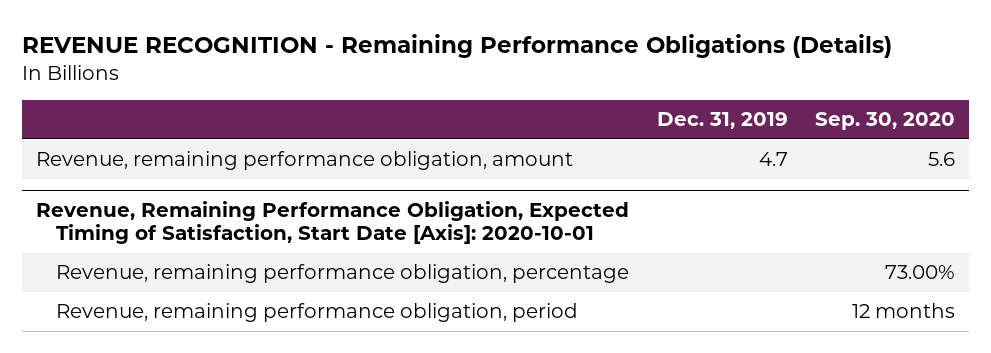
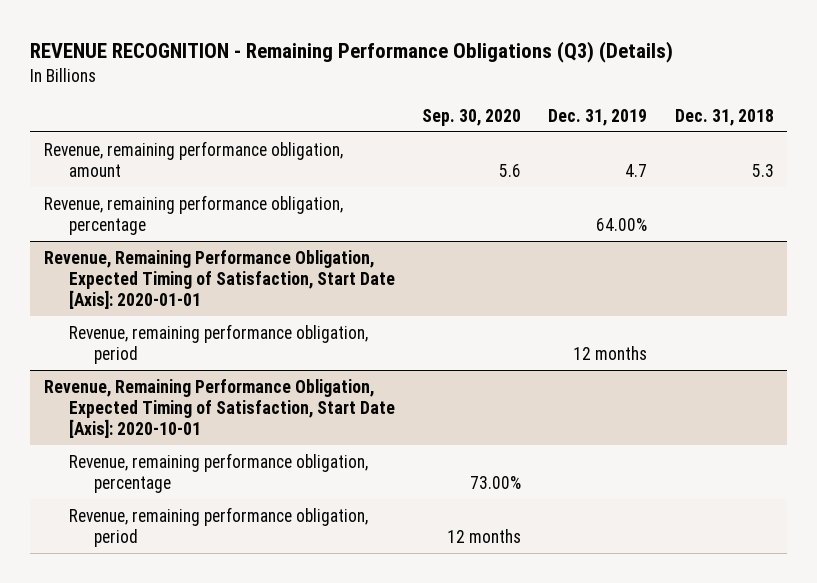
[22,34,893,59] REVENUE RECOGNITION - Remaining Performance Obligations (Details) -> [30,40,674,63] REVENUE RECOGNITION - Remaining Performance Obligations (Q3) (Details)
none -> [674,108,774,126] Dec. 31, 2018
none -> [43,194,343,235] Revenue, remaining performance obligation, percentage
none -> [43,249,395,310] Revenue, Remaining Performance Obligation, Expected Timing of Satisfaction, Start Date [Axis]: 2020-01-01
none -> [68,323,368,364] Revenue, remaining performance obligation, period

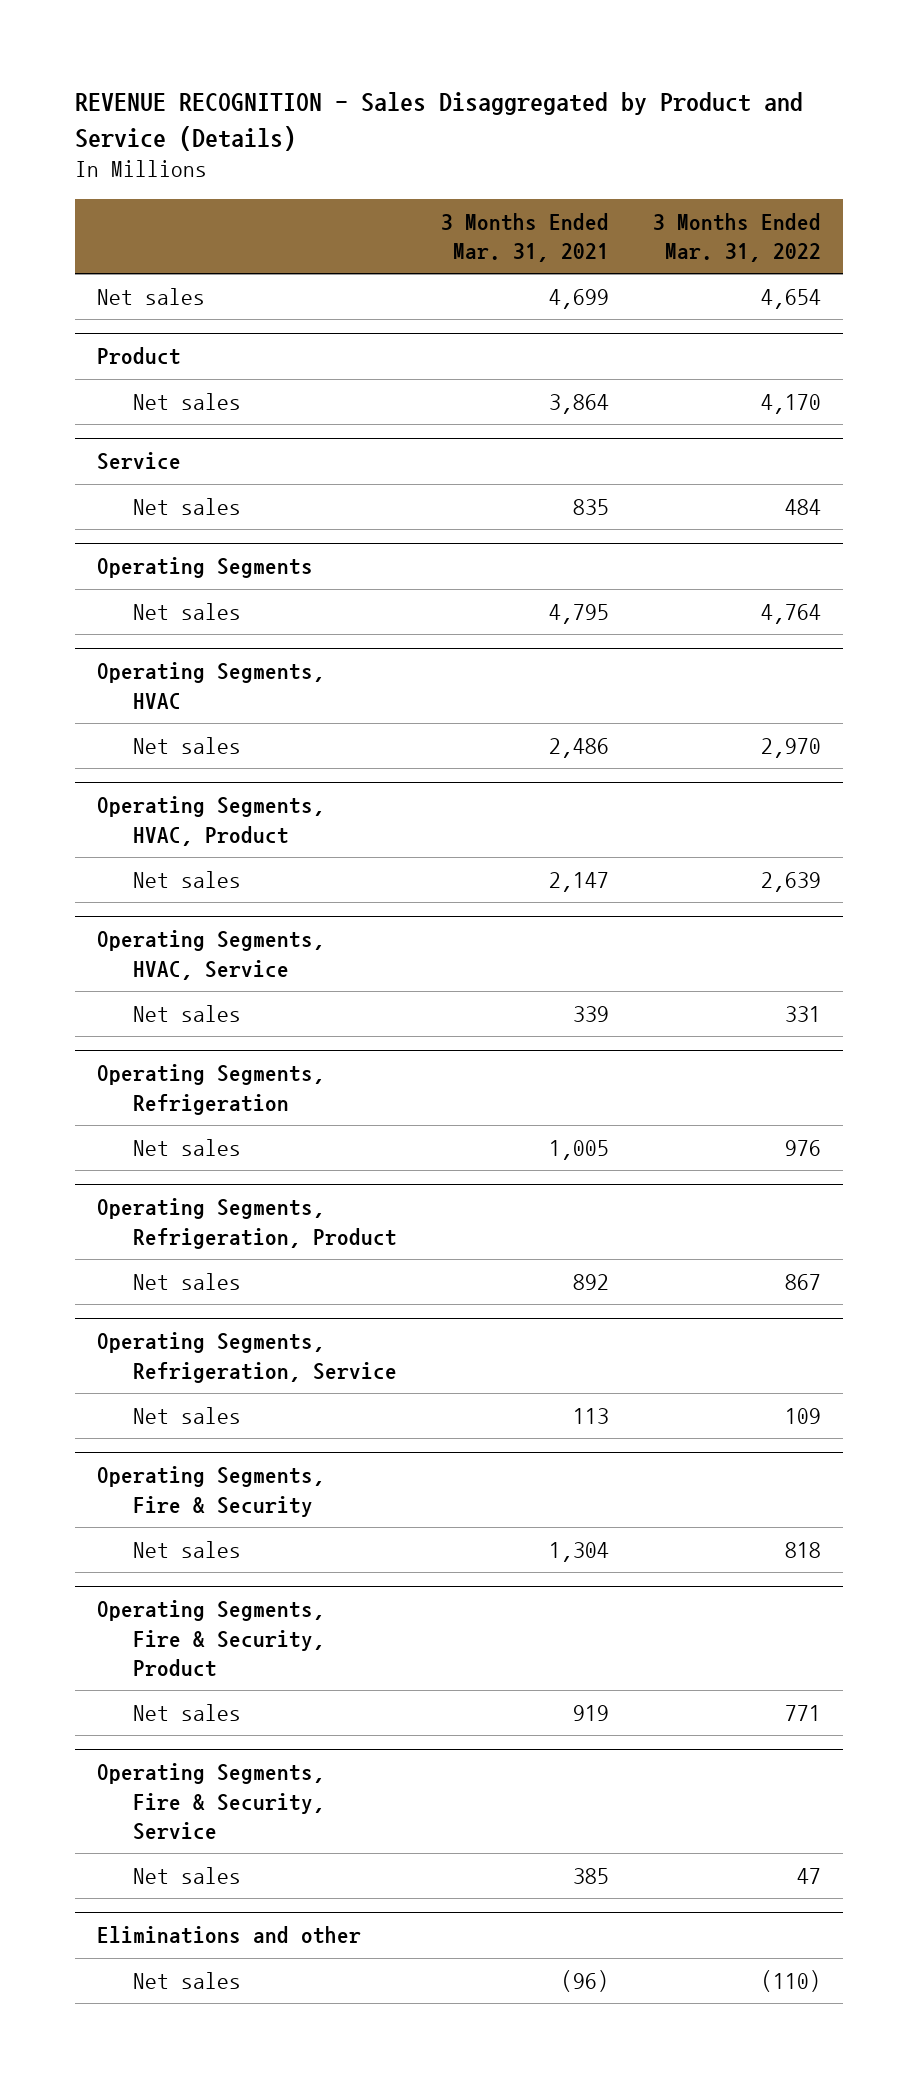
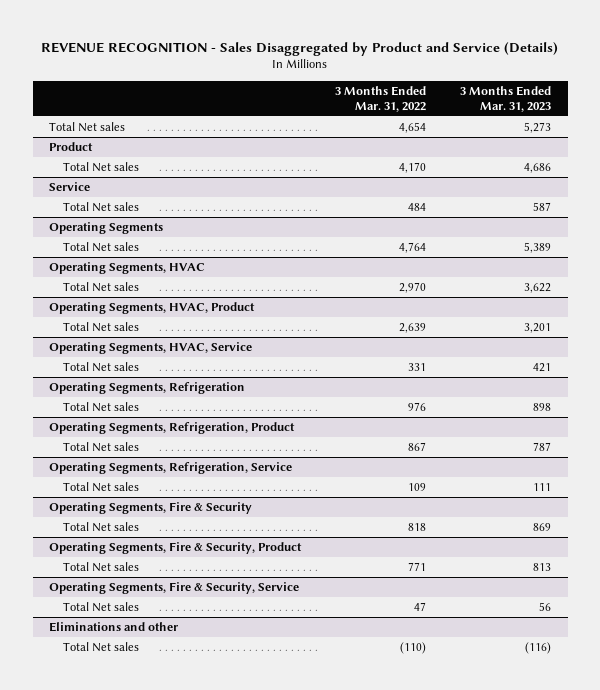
[440,212,609,263] 3 Months Ended Mar. 31, 2021 -> none
none -> [459,85,551,112] 3 Months Ended Mar. 31, 2023
[97,287,206,305] Net sales -> [49,121,126,132] Total Net sales
[132,392,241,410] Net sales -> [63,161,140,172] Total Net sales
[132,497,241,515] Net sales -> [63,201,140,212] Total Net sales
[132,602,241,620] Net sales -> [63,241,140,252] Total Net sales
[132,736,241,754] Net sales -> [63,281,140,292] Total Net sales
[132,870,241,888] Net sales -> [63,321,140,332] Total Net sales
[132,1004,241,1022] Net sales -> [63,361,140,372] Total Net sales
[132,1138,241,1156] Net sales -> [63,401,140,412] Total Net sales
[132,1272,241,1290] Net sales -> [63,441,140,452] Total Net sales
[132,1406,241,1424] Net sales -> [63,481,140,492] Total Net sales
[132,1540,241,1558] Net sales -> [63,521,140,532] Total Net sales
[132,1703,241,1721] Net sales -> [63,561,140,572] Total Net sales
[132,1866,241,1884] Net sales -> [63,601,140,612] Total Net sales
[132,1971,241,1989] Net sales -> [63,641,140,652] Total Net sales

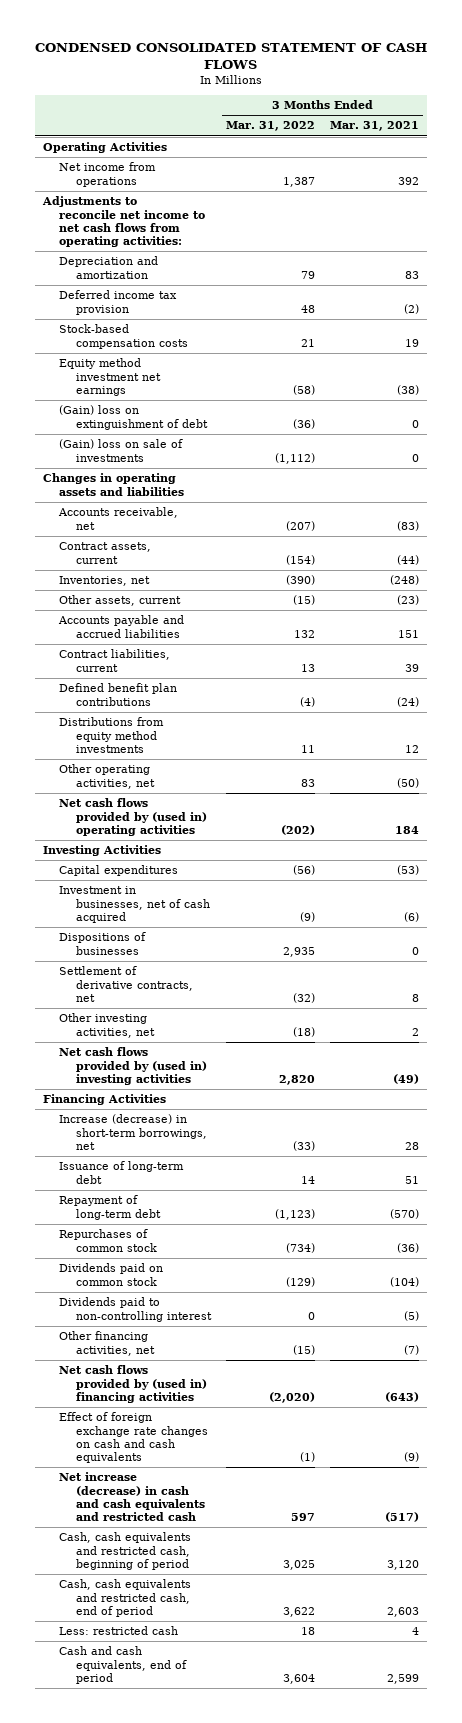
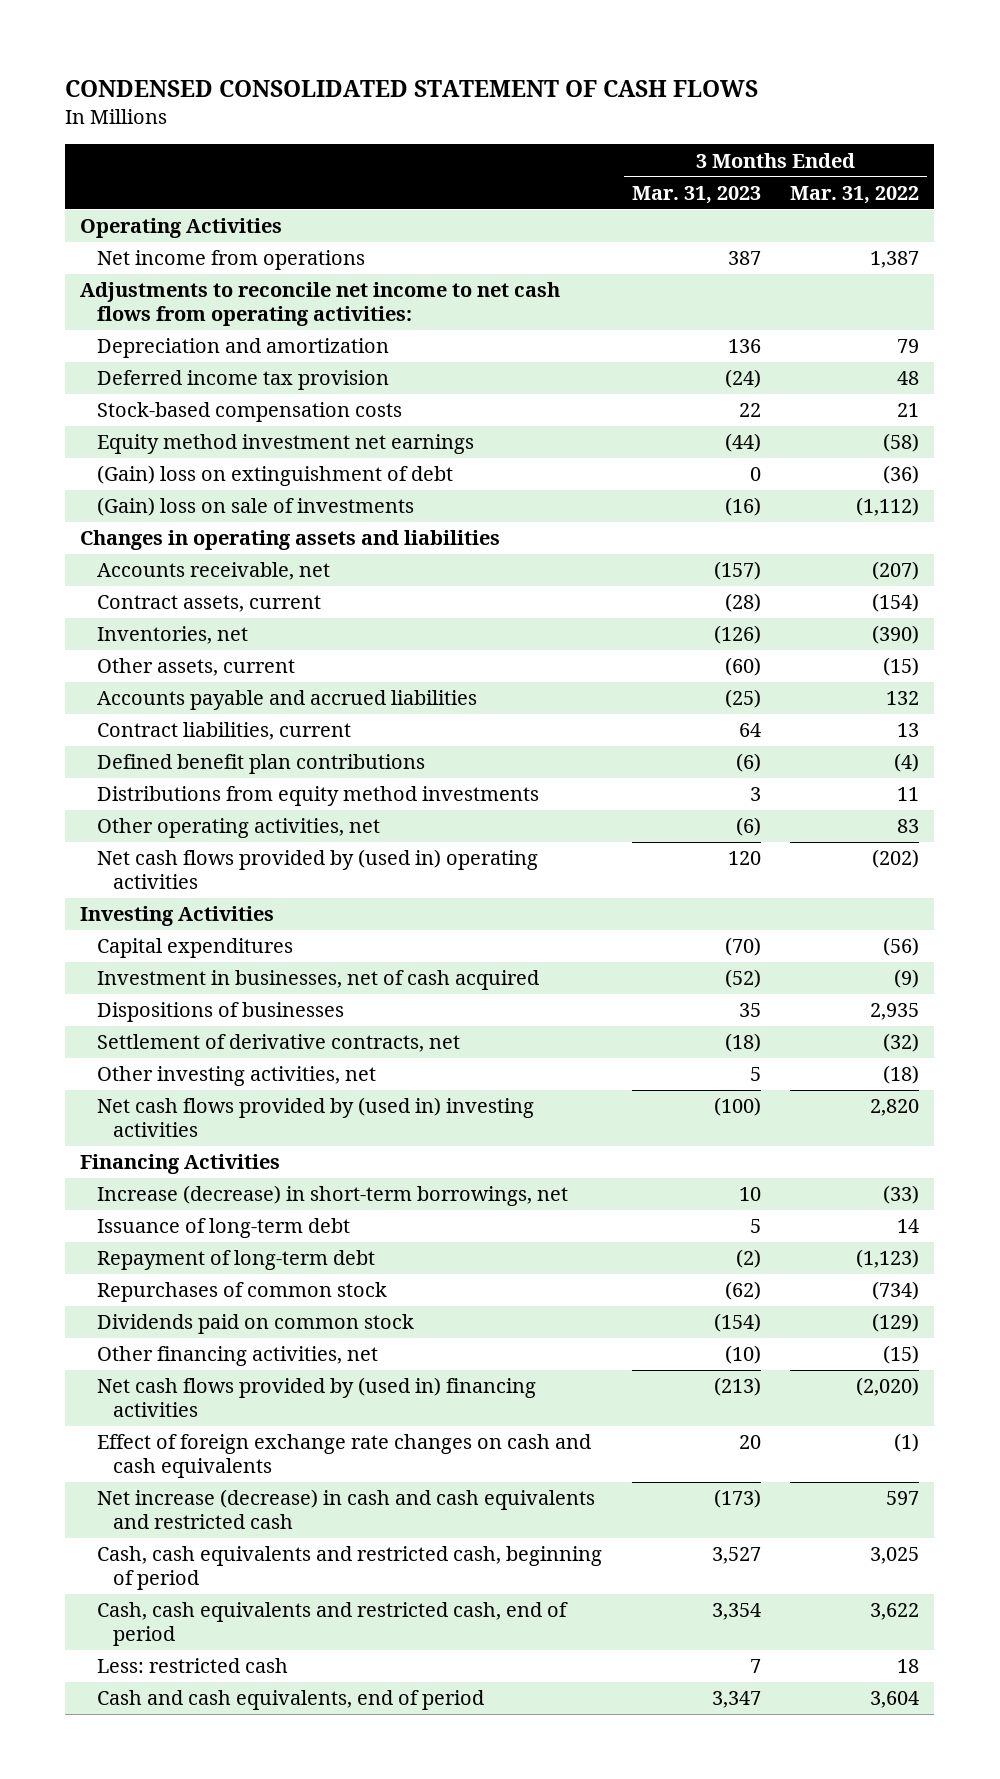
[330,121,420,132] Mar. 31, 2021 -> none
none -> [631,185,761,204] Mar. 31, 2023
[59,1297,212,1322] Dividends paid to non-controlling interest -> none

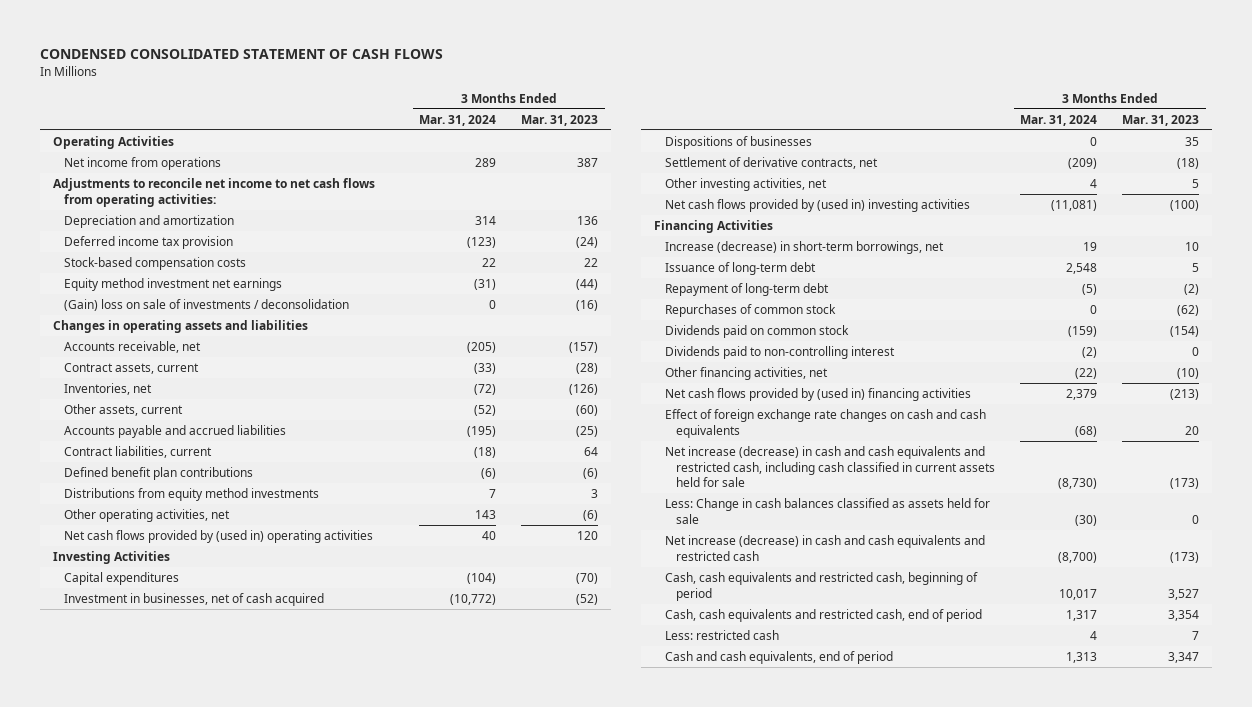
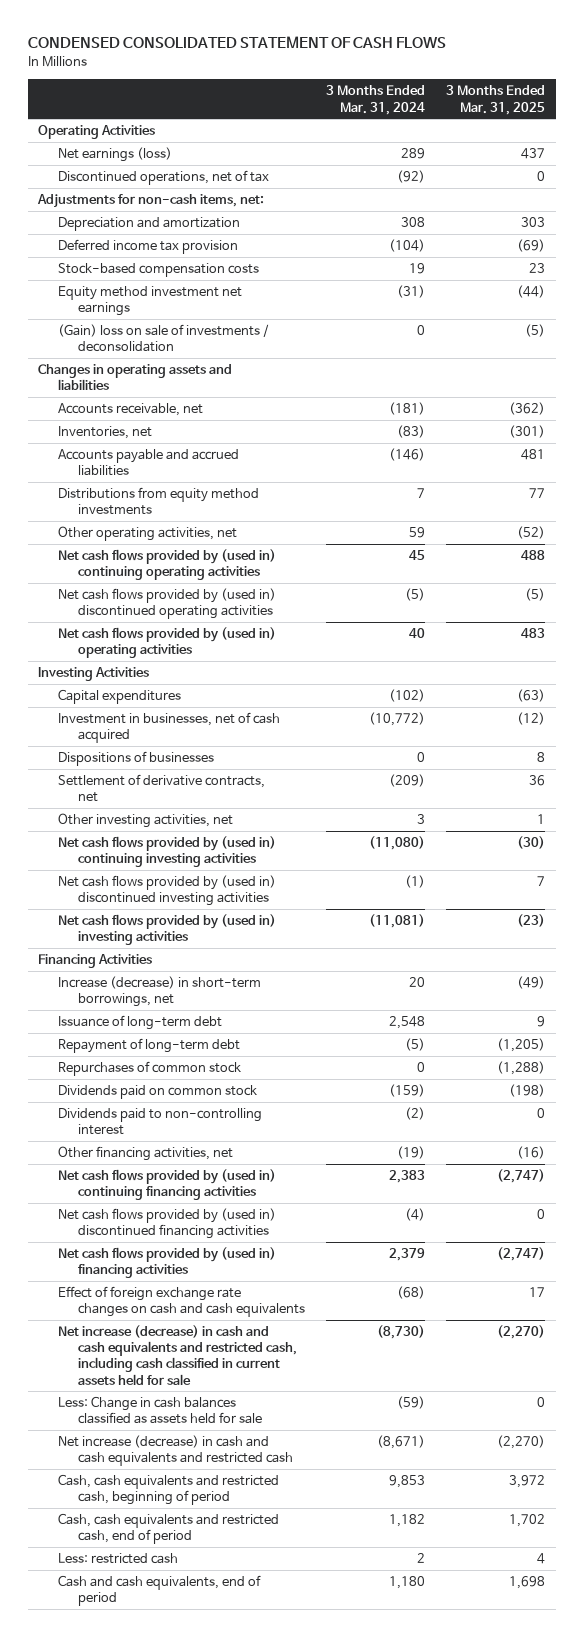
[521,114,599,126] Mar. 31, 2023 -> none
none -> [446,85,546,115] 3 Months Ended Mar. 31, 2025
[63,156,221,170] Net income from operations -> [58,147,173,163] Net earnings (loss)
none -> [58,170,270,186] Discontinued operations, net of tax
[53,177,376,207] Adjustments to reconcile net income to net cash flows from operating activities: -> [37,194,265,209] Adjustments for non-cash items, net:
[474,215,496,225] 314 -> [401,217,426,228] 308
[466,236,496,248] (123) -> [389,239,426,253] (104)
[481,257,496,267] 22 -> [409,263,426,275] 19
[63,362,199,374] Contract assets, current -> none
[63,403,183,416] Other assets, current -> none
[63,445,212,458] Contract liabilities, current -> none
[63,466,253,480] Defined benefit plan contributions -> none
[466,341,496,353] (205) -> [389,402,426,416] (181)
[473,383,496,395] (72) -> [397,425,426,439] (83)
[466,425,496,437] (195) -> [389,448,426,462] (146)
[474,509,496,519] 143 -> [409,527,426,539] 59
none -> [58,549,277,581] Net cash flows provided by (used in) continuing operating activities
none -> [58,588,277,620] Net cash flows provided by (used in) discontinued operating activities
[466,572,496,584] (104) -> [389,689,426,703] (102)
[1089,178,1097,188] 4 -> [417,814,426,825] 3
none -> [58,836,277,868] Net cash flows provided by (used in) continuing investing activities
none -> [58,875,277,907] Net cash flows provided by (used in) discontinued investing activities
[1082,241,1097,251] 19 -> [409,977,426,988] 20
[1074,367,1097,379] (22) -> [397,1146,426,1160] (19)
none -> [58,1169,277,1201] Net cash flows provided by (used in) continuing financing activities
none -> [58,1208,277,1240] Net cash flows provided by (used in) discontinued financing activities
[1074,514,1097,526] (30) -> [397,1396,426,1410] (59)
[1057,551,1097,563] (8,700) -> [377,1435,426,1450] (8,671)
[1058,588,1097,600] 10,017 -> [389,1475,426,1489] 9,853
[1065,609,1097,621] 1,317 -> [389,1514,426,1528] 1,182
[1089,630,1097,640] 4 -> [417,1553,426,1564] 2
[1065,651,1097,663] 1,313 -> [389,1576,426,1590] 1,180

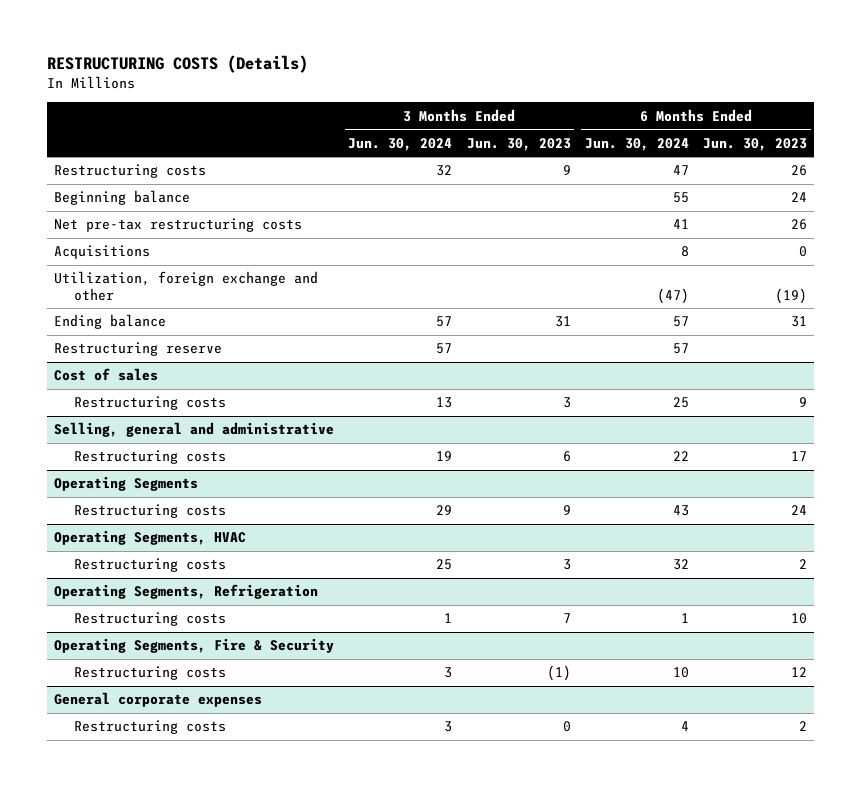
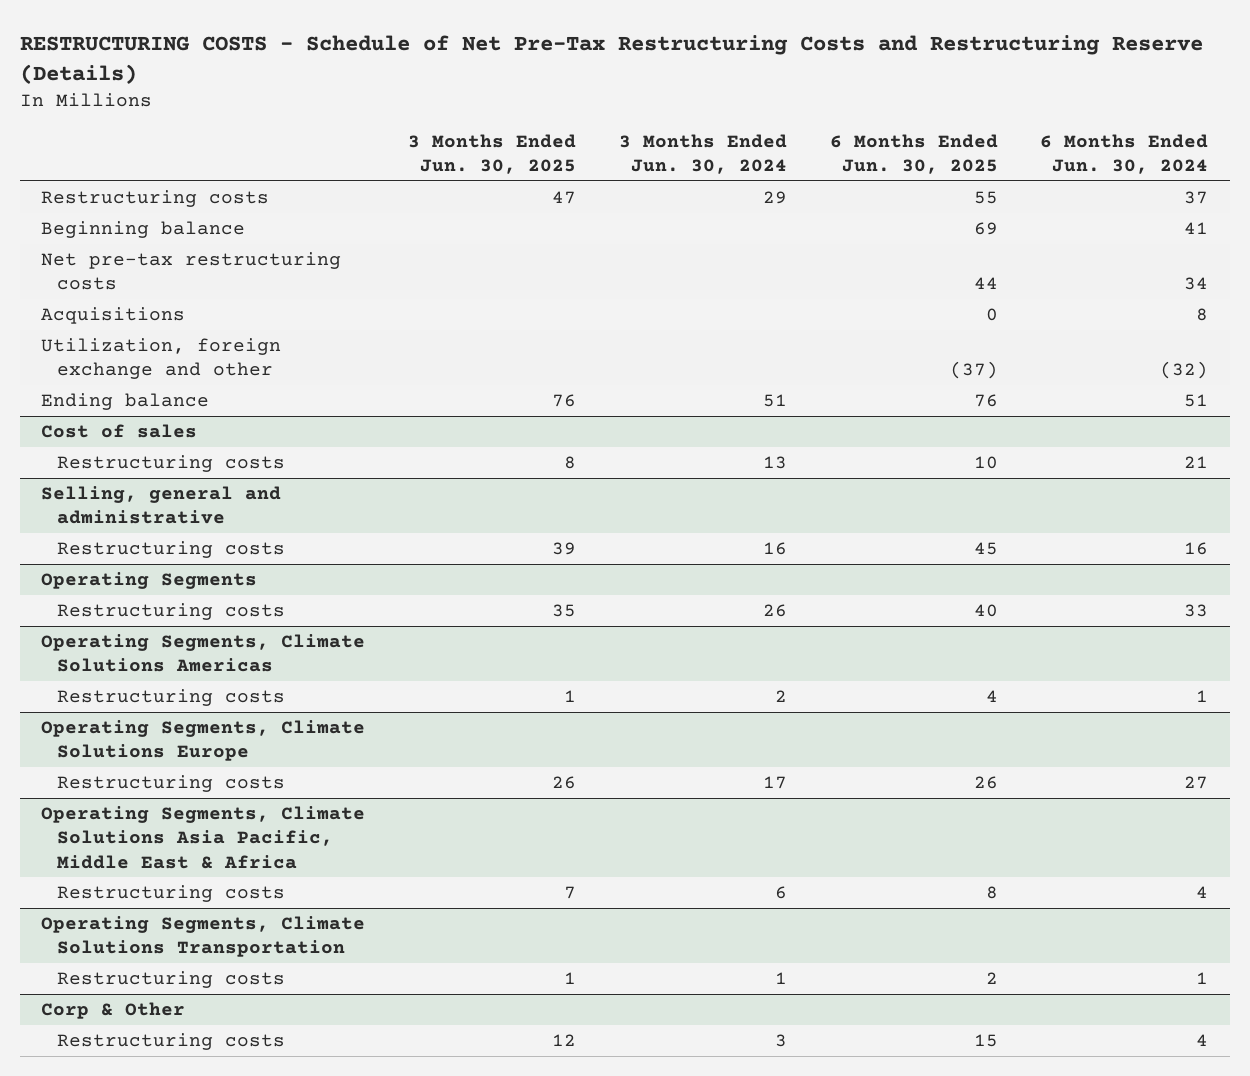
[46,54,308,73] RESTRUCTURING COSTS (Details) -> [19,35,1203,85] RESTRUCTURING COSTS - Schedule of Net Pre-Tax Restructuring Costs and Restructuring Reserve (Details)
[466,137,571,151] Jun. 30, 2023 -> none
[703,137,808,151] Jun. 30, 2023 -> none
none -> [408,133,577,174] 3 Months Ended Jun. 30, 2025
none -> [829,133,998,174] 6 Months Ended Jun. 30, 2025
[436,165,453,177] 32 -> [762,191,787,205] 29
[672,165,689,176] 47 -> [1184,191,1209,205] 37
[672,192,689,204] 55 -> [1184,222,1209,235] 41
[672,219,689,230] 41 -> [1184,277,1209,291] 34
[53,342,222,357] Restructuring reserve -> none
[656,287,689,304] (47) -> [1160,361,1209,380] (32)
[436,316,453,328] 57 -> [762,394,787,408] 51
[672,316,689,328] 57 -> [1184,394,1209,408] 51
[672,397,689,409] 25 -> [1184,456,1209,469] 21
[436,451,453,462] 19 -> [762,542,787,556] 16
[672,451,689,462] 22 -> [1184,542,1209,556] 16
[53,530,246,546] Operating Segments, HVAC -> none
[53,584,318,600] Operating Segments, Refrigeration -> none
[436,505,453,516] 29 -> [762,604,787,618] 26
[672,505,689,517] 43 -> [1184,604,1209,618] 33
none -> [41,634,366,673] Operating Segments, Climate Solutions Americas
[436,559,453,571] 25 -> [774,690,787,703] 2
[672,559,689,571] 32 -> [1196,690,1209,703] 1
none -> [41,720,366,762] Operating Segments, Climate Solutions Europe
none -> [56,775,285,793] Restructuring costs
none -> [41,806,366,869] Operating Segments, Climate Solutions Asia Pacific, Middle East & Africa
none -> [56,885,285,903] Restructuring costs
none -> [41,916,366,958] Operating Segments, Climate Solutions Transportation
[53,638,334,654] Operating Segments, Fire & Security -> none
[73,666,226,681] Restructuring costs -> none
[53,692,262,708] General corporate expenses -> [41,1002,186,1020] Corp & Other

